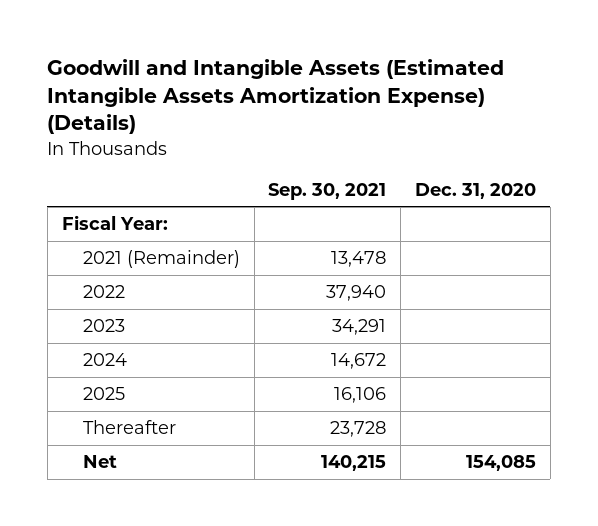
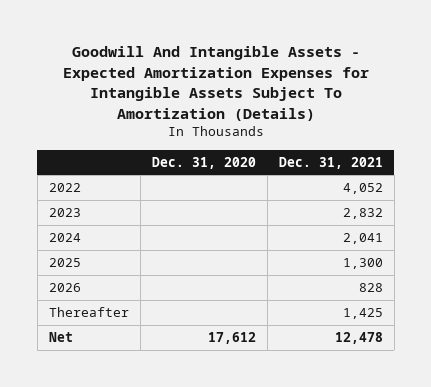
[47,59,505,135] Goodwill and Intangible Assets (Estimated Intangible Assets Amortization Expense) (Details) -> [62,46,369,121] Goodwill And Intangible Assets - Expected Amortization Expenses for Intangible Assets Subject To Amortization (Details)
[268,182,387,200] Sep. 30, 2021 -> none
none -> [278,156,383,169] Dec. 31, 2021
[61,215,168,231] Fiscal Year: -> none
[82,250,240,269] 2021 (Remainder) -> none
none -> [48,283,81,293] 2026
[466,455,537,472] 154,085 -> [207,332,256,345] 17,612

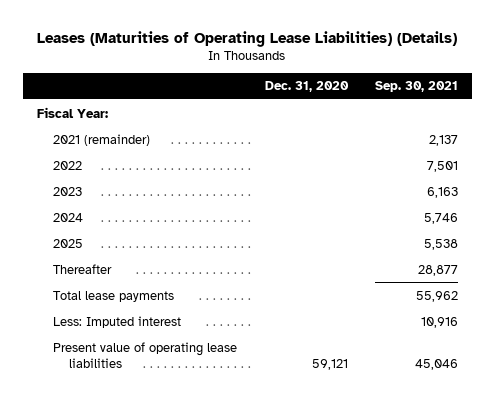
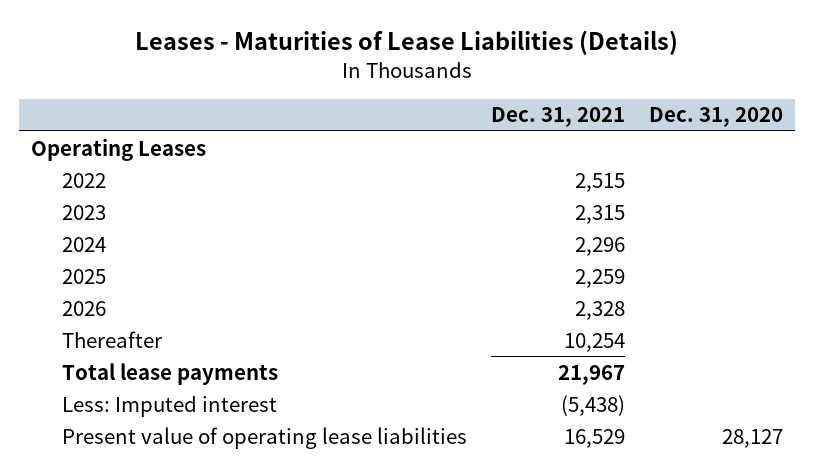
[37,30,458,47] Leases (Maturities of Operating Lease Liabilities) (Details) -> [134,30,678,56] Leases - Maturities of Lease Liabilities (Details)
[375,81,459,93] Sep. 30, 2021 -> none
none -> [491,107,626,128] Dec. 31, 2021
[52,133,150,146] 2021 (remainder) -> none
[36,106,108,118] Fiscal Year: -> [30,137,206,161] Operating Leases
none -> [62,300,107,316] 2026
[311,359,348,371] 59,121 -> [721,428,783,448] 28,127

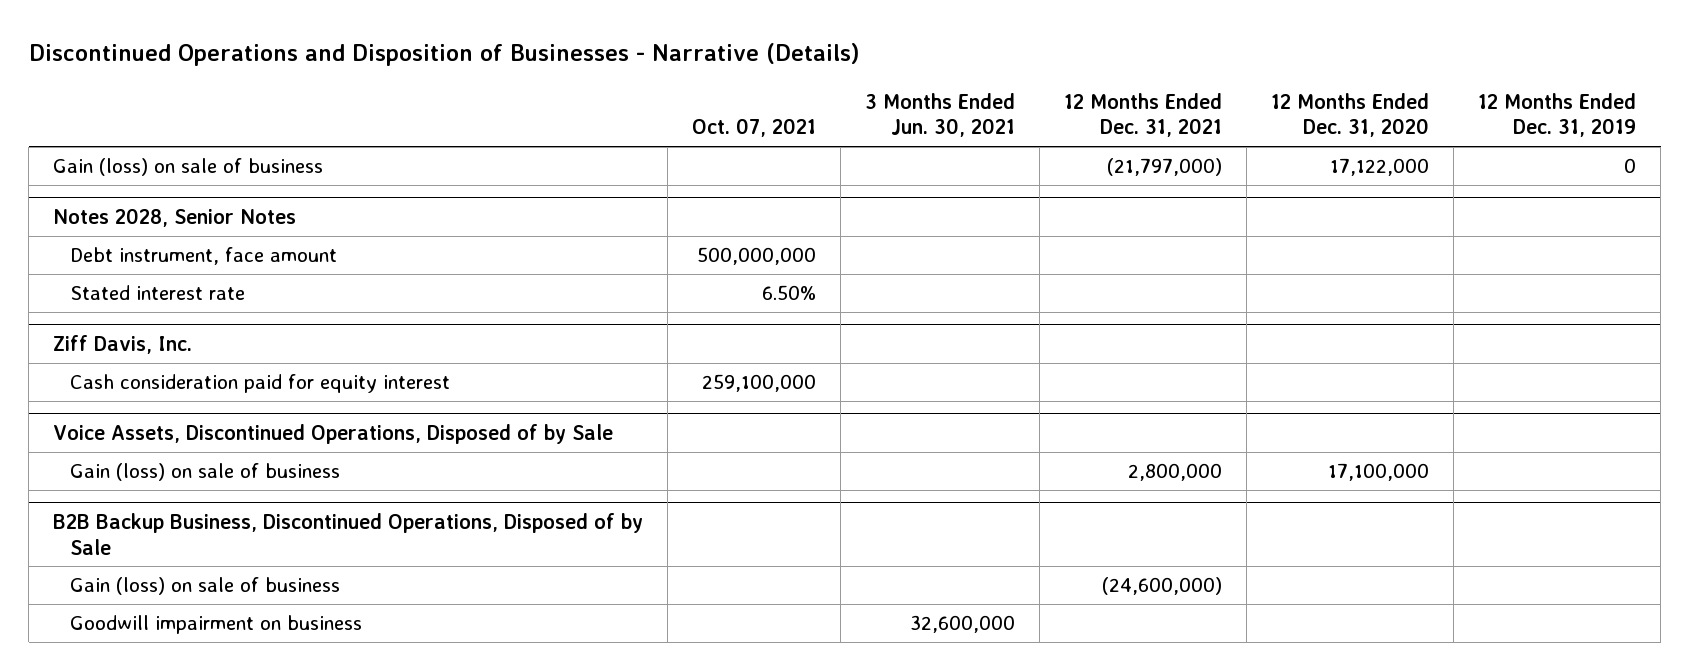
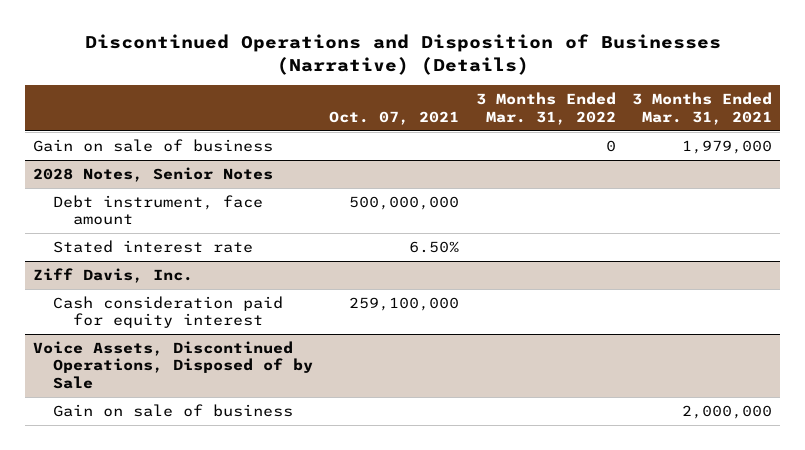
[28,43,860,67] Discontinued Operations and Disposition of Businesses - Narrative (Details) -> [84,33,721,75] Discontinued Operations and Disposition of Businesses (Narrative) (Details)
[865,92,1016,138] 3 Months Ended Jun. 30, 2021 -> none
[1064,92,1223,138] 12 Months Ended Dec. 31, 2021 -> none
[1271,92,1430,138] 12 Months Ended Dec. 31, 2020 -> none
[1478,92,1637,138] 12 Months Ended Dec. 31, 2019 -> none
none -> [475,92,616,125] 3 Months Ended Mar. 31, 2022
none -> [631,92,772,125] 3 Months Ended Mar. 31, 2021
[53,158,324,177] Gain (loss) on sale of business -> [33,139,274,153] Gain on sale of business
[53,207,297,227] Notes 2028, Senior Notes -> [33,167,274,183] 2028 Notes, Senior Notes
[53,512,644,555] B2B Backup Business, Discontinued Operations, Disposed of by Sale -> none
[69,577,340,596] Gain (loss) on sale of business -> none
[69,615,362,635] Goodwill impairment on business -> none
[69,463,340,482] Gain (loss) on sale of business -> [52,404,293,418] Gain on sale of business

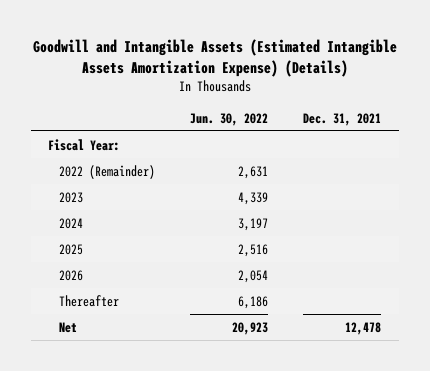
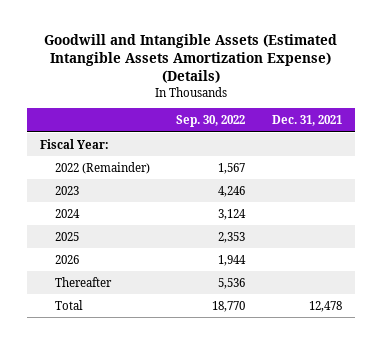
[190,112,269,126] Jun. 30, 2022 -> none
none -> [176,115,246,128] Sep. 30, 2022
[59,321,78,333] Net -> [55,299,84,310] Total

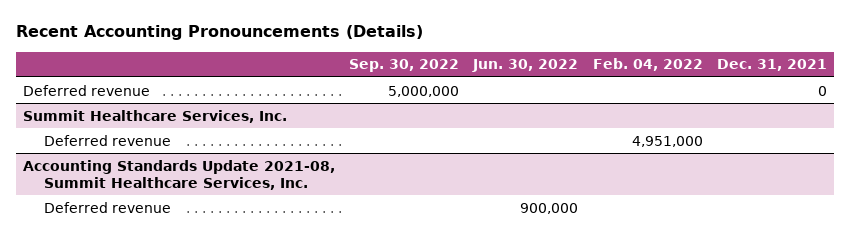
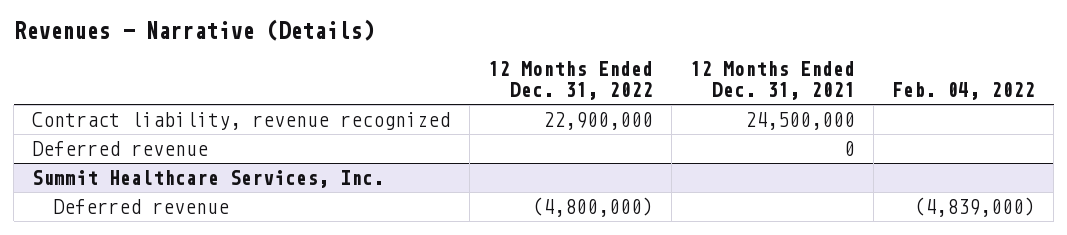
[15,25,423,41] Recent Accounting Pronouncements (Details) -> [13,18,374,41] Revenues - Narrative (Details)
[349,59,460,73] Sep. 30, 2022 -> none
[472,59,579,73] Jun. 30, 2022 -> none
[716,59,827,72] Dec. 31, 2021 -> none
none -> [487,61,653,101] 12 Months Ended Dec. 31, 2022
none -> [689,61,855,101] 12 Months Ended Dec. 31, 2021
none -> [32,111,451,130] Contract liability, revenue recognized
[22,159,335,190] Accounting Standards Update 2021-08, Summit Healthcare Services, Inc. -> none
[44,201,172,213] Deferred revenue -> none
[631,135,703,147] 4,951,000 -> [914,196,1036,217] (4,839,000)

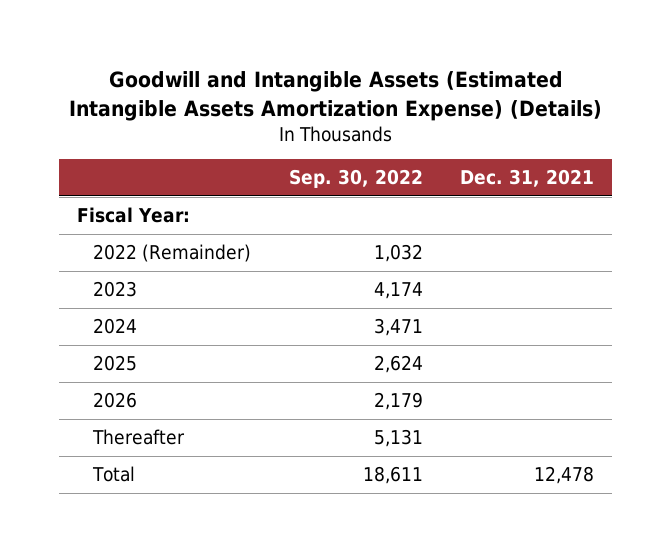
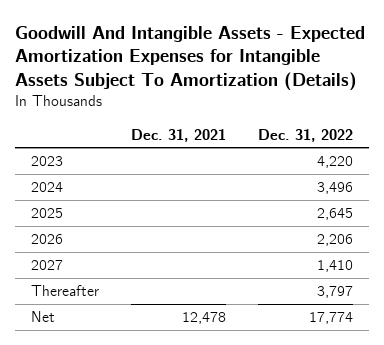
[68,71,602,121] Goodwill and Intangible Assets (Estimated Intangible Assets Amortization Expense) (Details) -> [14,25,365,91] Goodwill And Intangible Assets - Expected Amortization Expenses for Intangible Assets Subject To Amortization (Details)
[288,169,423,189] Sep. 30, 2022 -> none
none -> [258,128,354,142] Dec. 31, 2022
[77,207,191,224] Fiscal Year: -> none
[93,244,252,263] 2022 (Remainder) -> none
none -> [30,260,63,271] 2027
[92,466,136,483] Total -> [30,311,55,323] Net

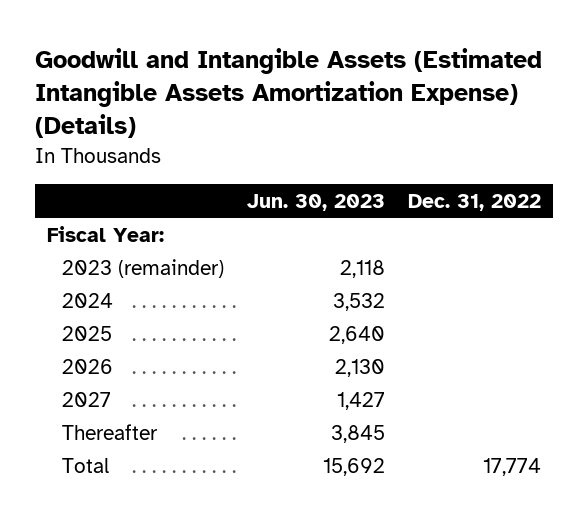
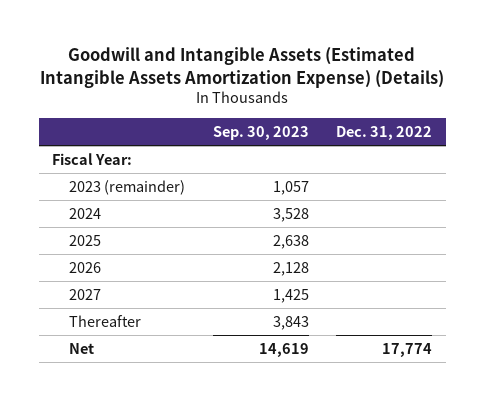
[247,193,386,211] Jun. 30, 2023 -> none
none -> [212,125,309,140] Sep. 30, 2023
[62,457,110,473] Total -> [69,342,95,354] Net

